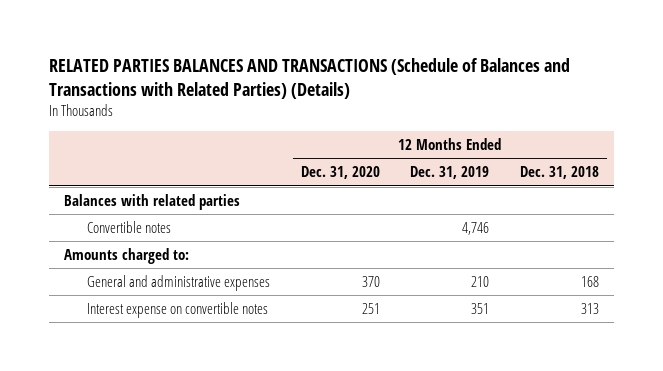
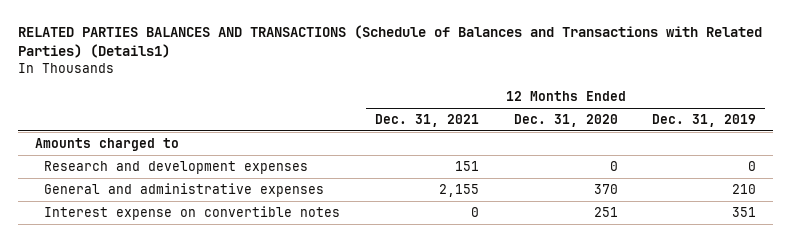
[48,58,570,99] RELATED PARTIES BALANCES AND TRANSACTIONS (Schedule of Balances and Transactions with Related Parties) (Details) -> [18,25,763,59] RELATED PARTIES BALANCES AND TRANSACTIONS (Schedule of Balances and Transactions with Related Parties) (Details1)
[520,166,600,180] Dec. 31, 2018 -> none
none -> [375,114,480,128] Dec. 31, 2021
[63,193,240,210] Balances with related parties -> none
[87,220,172,233] Convertible notes -> none
[63,247,189,264] Amounts charged to: -> [35,137,180,151] Amounts charged to
none -> [44,160,309,174] Research and development expenses

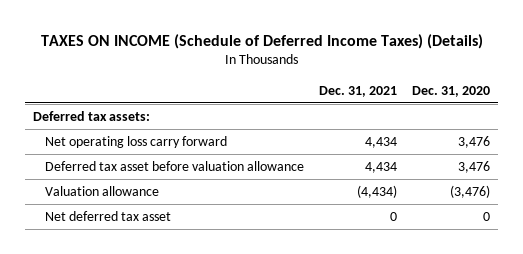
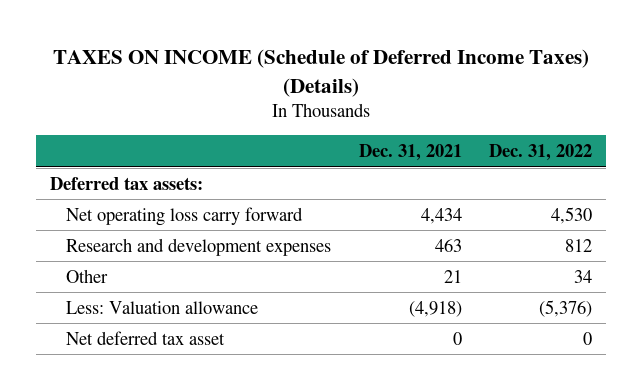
[412,85,491,97] Dec. 31, 2020 -> none
none -> [489,144,593,162] Dec. 31, 2022
[44,160,304,171] Deferred tax asset before valuation allowance -> none
none -> [66,237,332,256] Research and development expenses
none -> [66,268,109,283] Other
[44,185,159,196] Valuation allowance -> [66,300,259,314] Less: Valuation allowance
[357,184,398,198] (4,434) -> [408,300,462,317] (4,918)

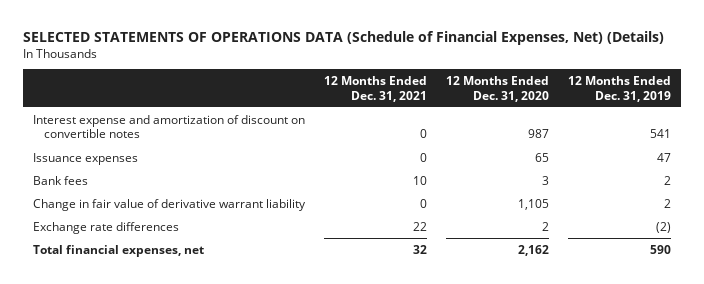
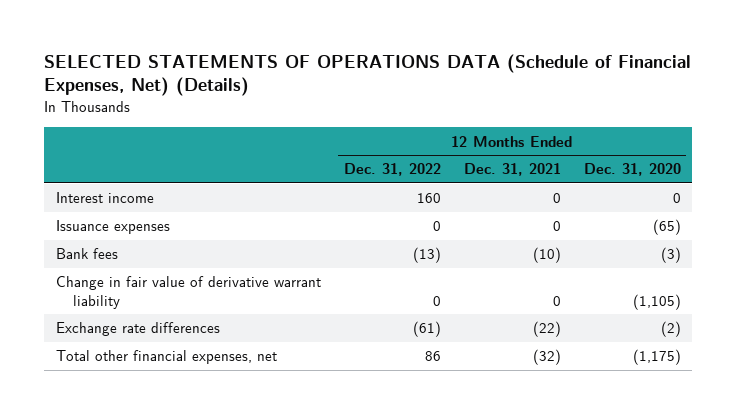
[568,76,672,102] 12 Months Ended Dec. 31, 2019 -> none
none -> [343,163,441,177] Dec. 31, 2022
[32,114,305,139] Interest expense and amortization of discount on convertible notes -> none
none -> [55,192,154,204] Interest income
[535,152,550,162] 65 -> [652,219,681,236] (65)
[412,175,427,185] 10 -> [532,247,561,264] (10)
[542,175,550,185] 3 -> [660,247,681,264] (3)
[518,198,550,210] 1,105 -> [632,293,681,310] (1,105)
[412,221,427,231] 22 -> [532,321,561,338] (22)
[542,221,550,231] 2 -> [660,321,681,338] (2)
[32,244,204,257] Total financial expenses, net -> [55,350,277,365] Total other financial expenses, net
[412,244,427,254] 32 -> [532,349,561,366] (32)
[518,244,550,256] 2,162 -> [632,349,681,366] (1,175)

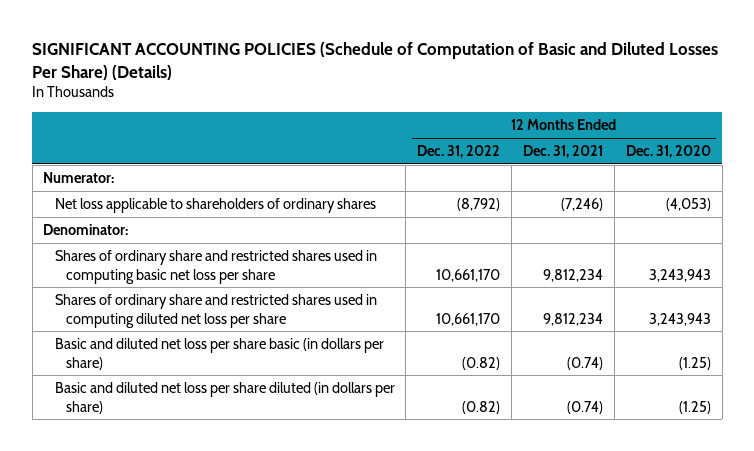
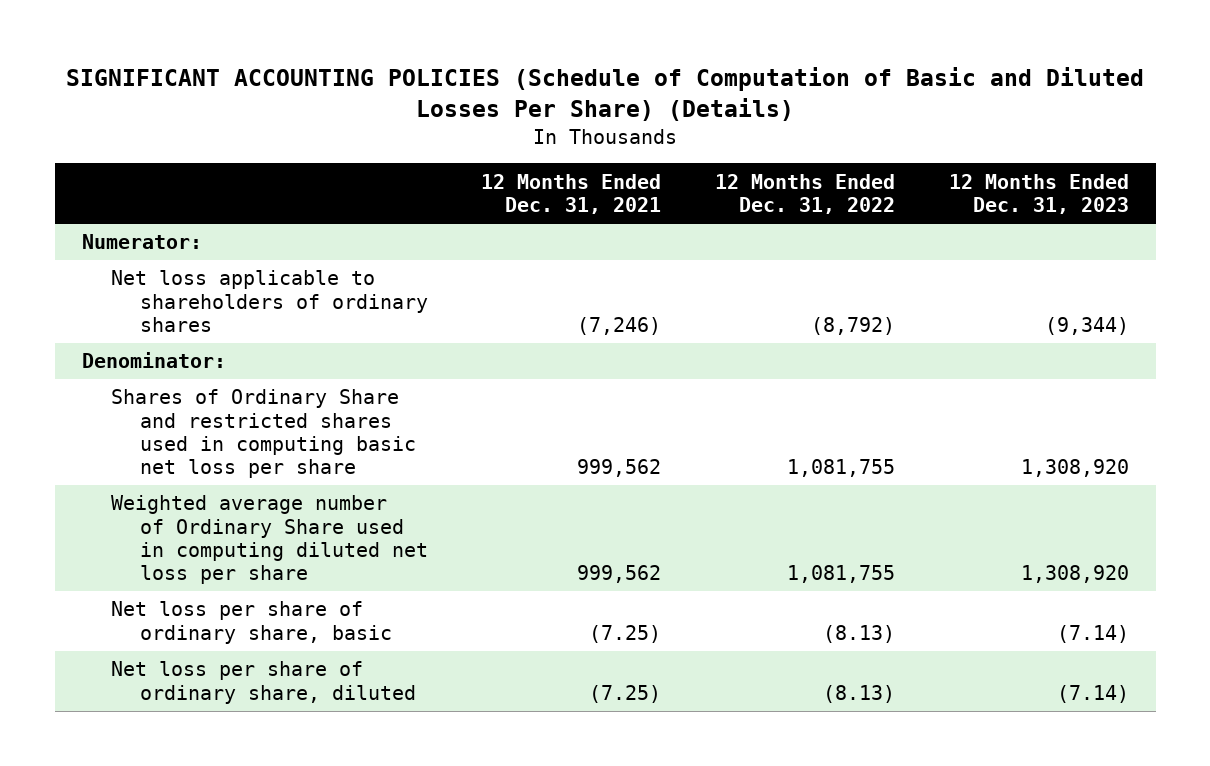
[625,145,711,159] Dec. 31, 2020 -> none
none -> [948,173,1129,215] 12 Months Ended Dec. 31, 2023
[54,250,377,284] Shares of ordinary share and restricted shares used in computing basic net loss per share -> [110,389,416,479] Shares of Ordinary Share and restricted shares used in computing basic net loss per share
[436,268,501,282] 10,661,170 -> [787,459,896,478] 1,081,755
[542,268,603,282] 9,812,234 -> [577,459,662,478] 999,562
[54,294,377,328] Shares of ordinary share and restricted shares used in computing diluted net loss per share -> [110,495,428,585] Weighted average number of Ordinary Share used in computing diluted net loss per share
[436,312,501,326] 10,661,170 -> [787,565,896,584] 1,081,755
[542,312,603,326] 9,812,234 -> [577,565,662,584] 999,562
[54,338,384,370] Basic and diluted net loss per share basic (in dollars per share) -> [110,601,392,644] Net loss per share of ordinary share, basic
[462,356,501,370] (0.82) -> [823,624,896,643] (8.13)
[566,356,603,370] (0.74) -> [589,624,662,643] (7.25)
[54,382,395,414] Basic and diluted net loss per share diluted (in dollars per share) -> [110,661,416,704] Net loss per share of ordinary share, diluted
[462,400,501,414] (0.82) -> [823,684,896,703] (8.13)
[566,400,603,414] (0.74) -> [589,684,662,703] (7.25)

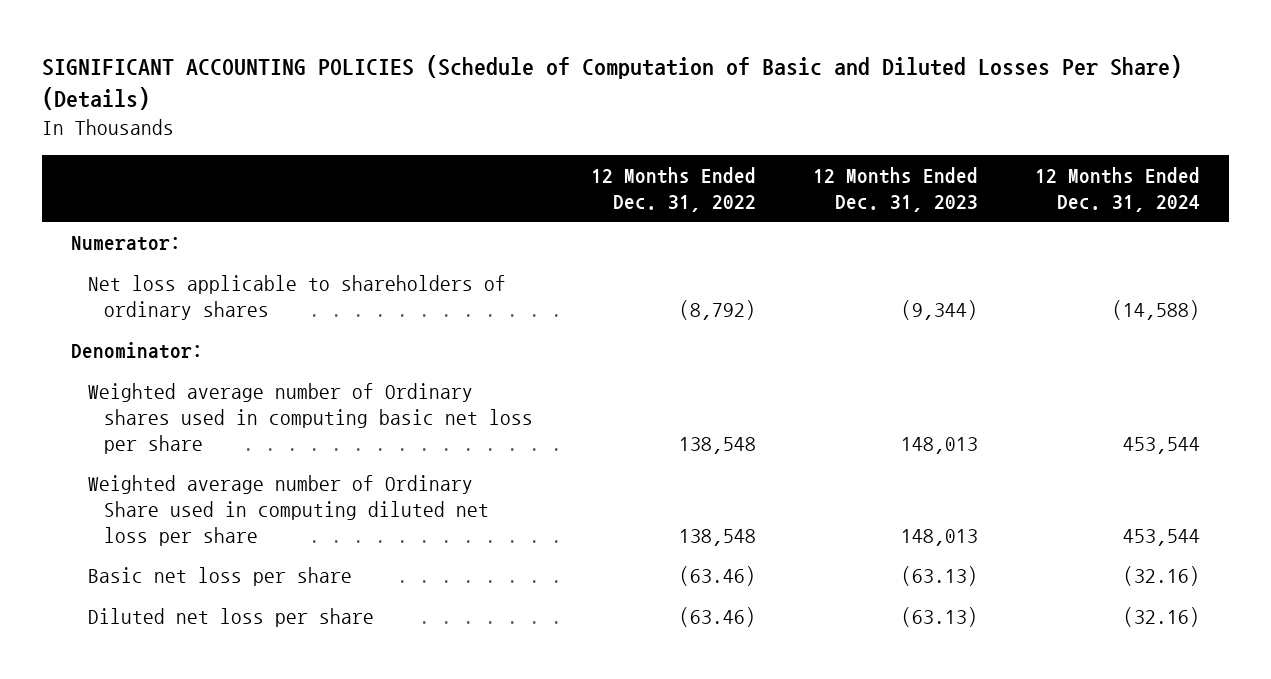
[481,173,662,215] 12 Months Ended Dec. 31, 2021 -> none
none -> [1035,166,1201,212] 12 Months Ended Dec. 31, 2024
[110,389,416,479] Shares of Ordinary Share and restricted shares used in computing basic net loss per share -> [87,382,534,454] Weighted average number of Ordinary shares used in computing basic net loss per share
[787,459,896,478] 1,081,755 -> [678,436,756,454] 138,548
[1020,459,1129,478] 1,308,920 -> [900,436,978,454] 148,013
[787,565,896,584] 1,081,755 -> [678,528,756,546] 138,548
[1020,565,1129,584] 1,308,920 -> [900,528,978,546] 148,013
[110,601,392,644] Net loss per share of ordinary share, basic -> [87,566,352,586] Basic net loss per share
[823,624,896,643] (8.13) -> [678,565,756,586] (63.46)
[1056,624,1129,643] (7.14) -> [900,565,978,586] (63.13)
[110,661,416,704] Net loss per share of ordinary share, diluted -> [87,607,374,627] Diluted net loss per share
[823,684,896,703] (8.13) -> [678,606,756,627] (63.46)
[1056,684,1129,703] (7.14) -> [900,606,978,627] (63.13)

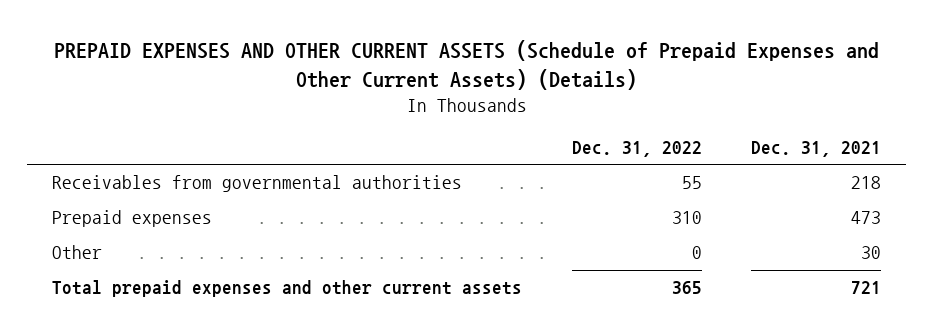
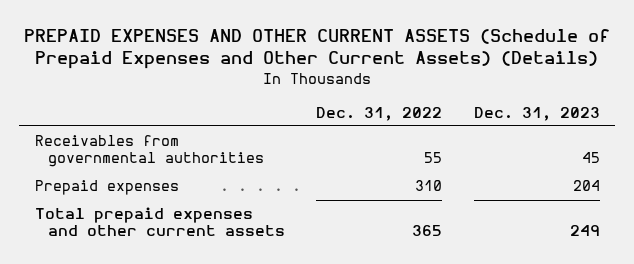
[750,140,881,157] Dec. 31, 2021 -> none
none -> [473,106,600,121] Dec. 31, 2023
[52,245,103,260] Other -> none

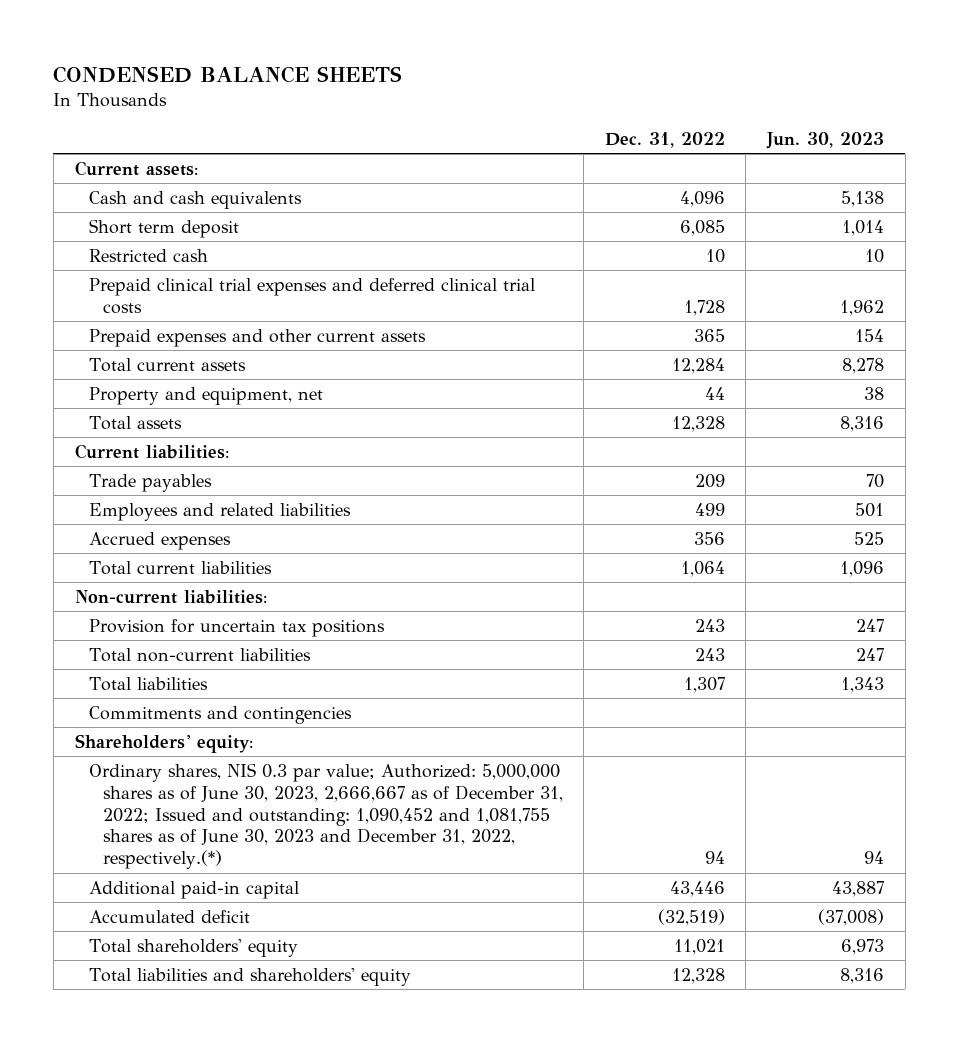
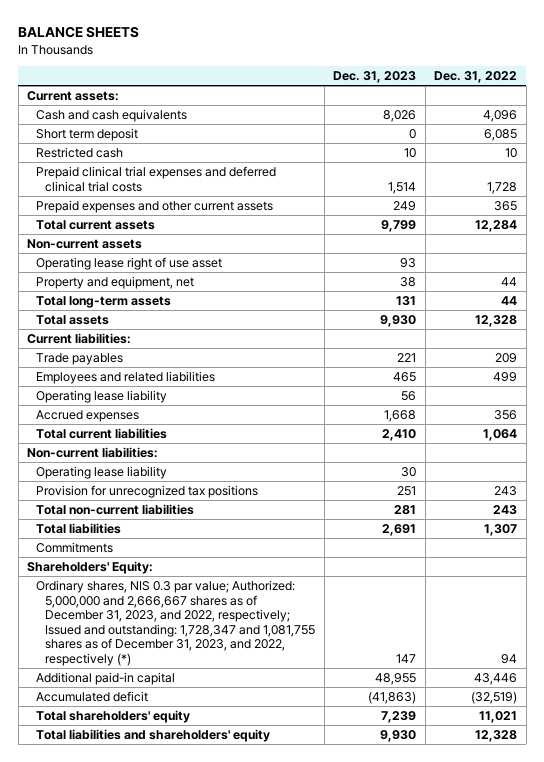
[53,65,403,83] CONDENSED BALANCE SHEETS -> [18,26,140,39] BALANCE SHEETS
[766,132,885,150] Jun. 30, 2023 -> none
none -> [333,71,417,84] Dec. 31, 2023
none -> [27,239,143,250] Non-current assets
none -> [36,257,223,271] Operating lease right of use asset
none -> [36,296,172,309] Total long-term assets
none -> [36,390,168,404] Operating lease liability
none -> [36,466,168,480] Operating lease liability
[88,618,385,637] Provision for uncertain tax positions -> [36,485,259,499] Provision for unrecognized tax positions
[88,705,352,724] Commitments and contingencies -> [36,542,114,554] Commitments
[74,733,253,753] Shareholders' equity: -> [27,561,154,575] Shareholders' Equity:
[88,762,563,870] Ordinary shares, NIS 0.3 par value; Authorized: 5,000,000 shares as of June 30, 2023, 2,666,667 as of December 31, 2022; Issued and outstanding: 1,090,452 and 1,081,755 shares as of June 30, 2023 and December 31, 2022, respectively.(*) -> [36,580,315,667] Ordinary shares, NIS 0.3 par value; Authorized: 5,000,000 and 2,666,667 shares as of December 31, 2023, and 2022, respectively; Issued and outstanding: 1,728,347 and 1,081,755 shares as of December 31, 2023, and 2022, respectively (*)

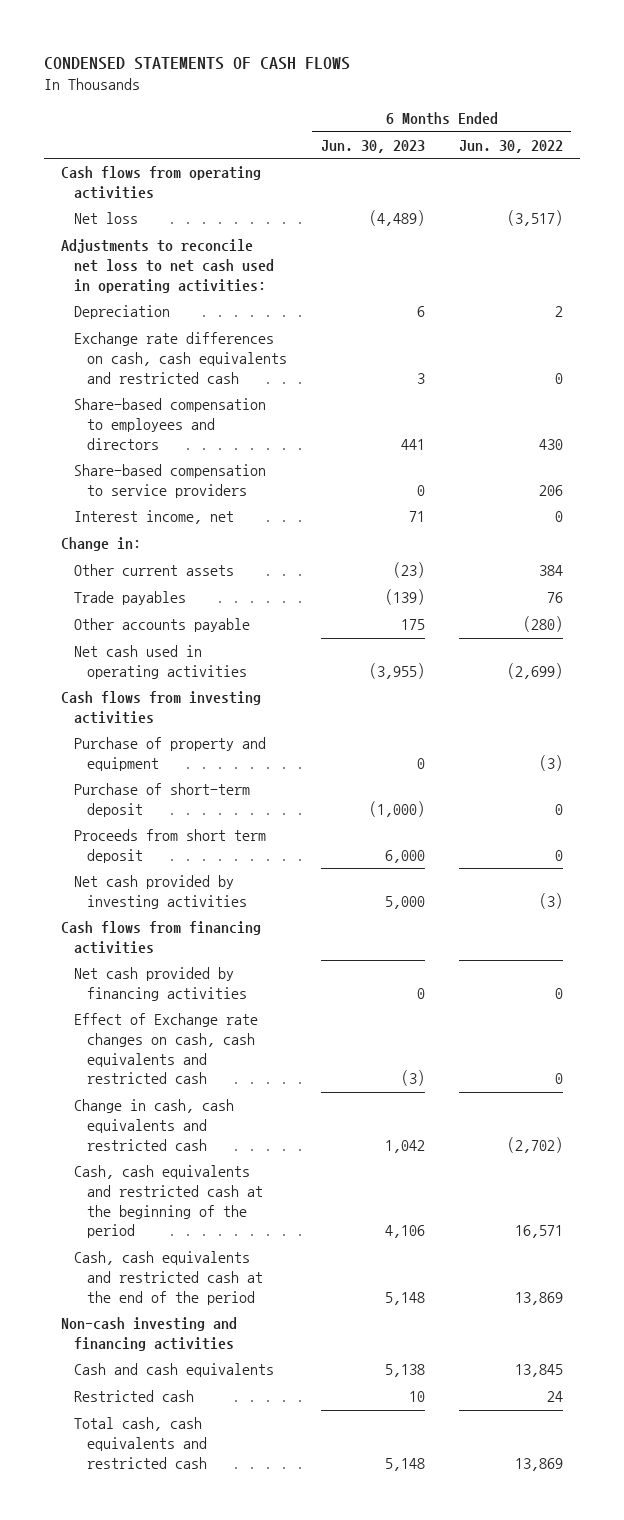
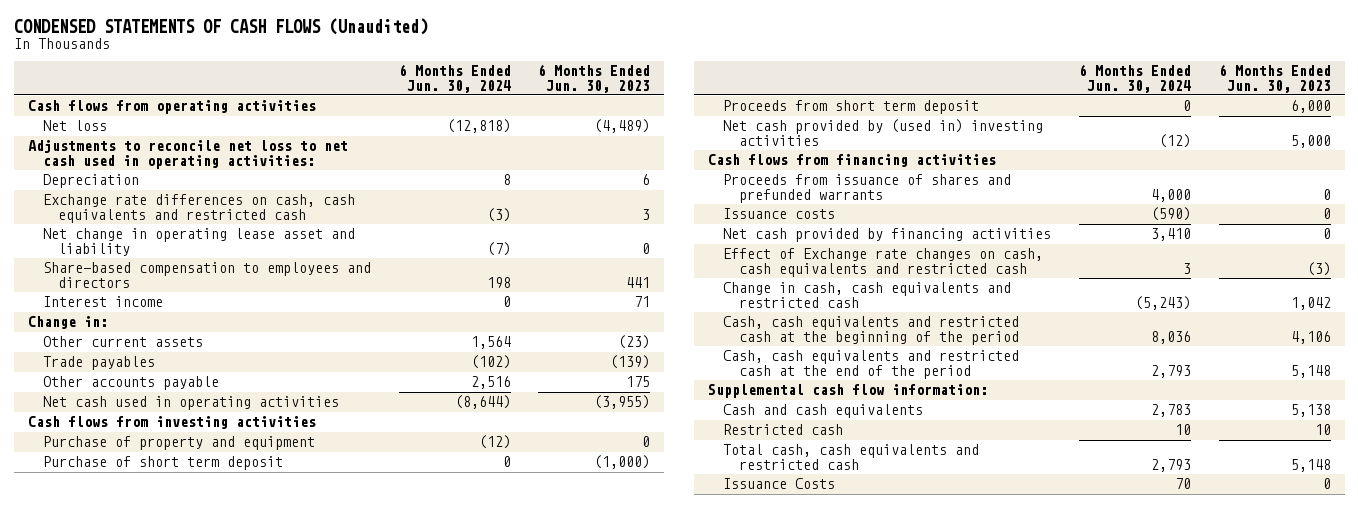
[44,57,351,71] CONDENSED STATEMENTS OF CASH FLOWS -> [13,17,428,35] CONDENSED STATEMENTS OF CASH FLOWS (Unaudited)
[458,139,563,153] Jun. 30, 2022 -> none
none -> [398,64,511,93] 6 Months Ended Jun. 30, 2024
none -> [43,228,356,256] Net change in operating lease asset and liability
[74,464,267,498] Share-based compensation to service providers -> none
[74,510,235,525] Interest income, net -> [43,296,164,308] Interest income
[74,783,251,817] Purchase of short-term deposit -> [43,456,284,471] Purchase of short term deposit
[74,875,248,909] Net cash provided by investing activities -> [723,119,1044,146] Net cash provided by (used in) investing activities
none -> [723,174,1012,203] Proceeds from issuance of shares and prefunded warrants
none -> [723,208,836,220] Issuance costs
[61,1317,238,1351] Non-cash investing and financing activities -> [708,384,989,399] Supplemental cash flow information:
none -> [723,478,836,490] Issuance Costs

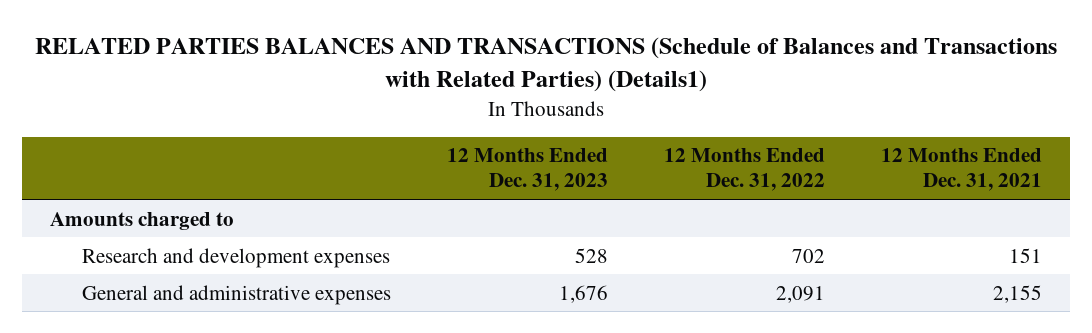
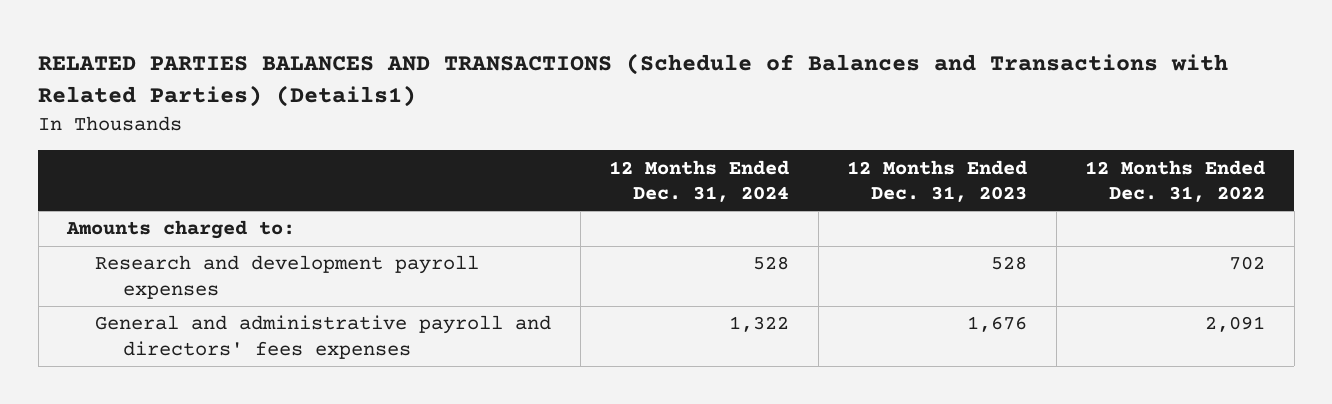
[880,148,1042,192] 12 Months Ended Dec. 31, 2021 -> none
none -> [609,159,790,203] 12 Months Ended Dec. 31, 2024
[49,211,234,230] Amounts charged to -> [66,220,296,240] Amounts charged to:
[82,247,391,268] Research and development expenses -> [95,255,480,299] Research and development payroll expenses
[82,284,392,305] General and administrative expenses -> [95,315,552,359] General and administrative payroll and directors' fees expenses

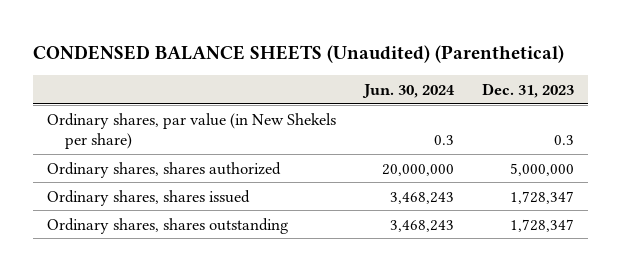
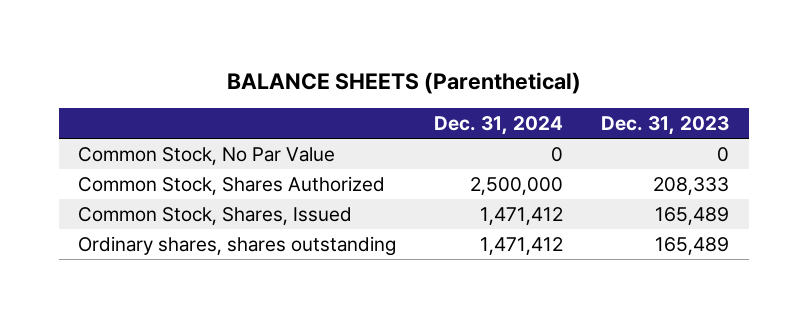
[32,44,564,63] CONDENSED BALANCE SHEETS (Unaudited) (Parenthetical) -> [226,71,581,94] BALANCE SHEETS (Parenthetical)
[362,83,456,98] Jun. 30, 2024 -> none
none -> [434,115,564,135] Dec. 31, 2024
[47,112,337,150] Ordinary shares, par value (in New Shekels per share) -> none
none -> [77,146,335,165] Common Stock, No Par Value
[47,161,282,178] Ordinary shares, shares authorized -> [77,175,385,195] Common Stock, Shares Authorized
[510,162,575,176] 5,000,000 -> [653,176,730,195] 208,333
[47,189,251,206] Ordinary shares, shares issued -> [77,206,352,225] Common Stock, Shares, Issued
[510,190,575,204] 1,728,347 -> [655,206,730,225] 165,489
[510,218,575,232] 1,728,347 -> [655,236,730,255] 165,489

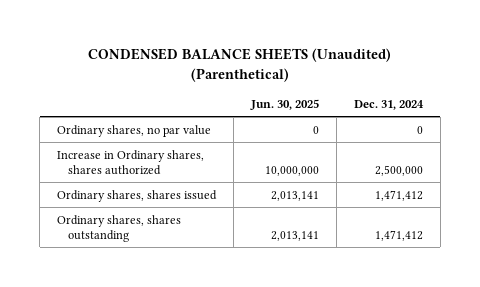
[226,71,581,94] BALANCE SHEETS (Parenthetical) -> [88,48,392,82] CONDENSED BALANCE SHEETS (Unaudited) (Parenthetical)
[601,115,730,135] Dec. 31, 2023 -> none
none -> [250,98,320,110] Jun. 30, 2025
[77,146,335,165] Common Stock, No Par Value -> [57,124,212,137] Ordinary shares, no par value
[77,175,385,195] Common Stock, Shares Authorized -> [57,149,205,175] Increase in Ordinary shares, shares authorized
[77,206,352,225] Common Stock, Shares, Issued -> [57,189,218,202] Ordinary shares, shares issued

